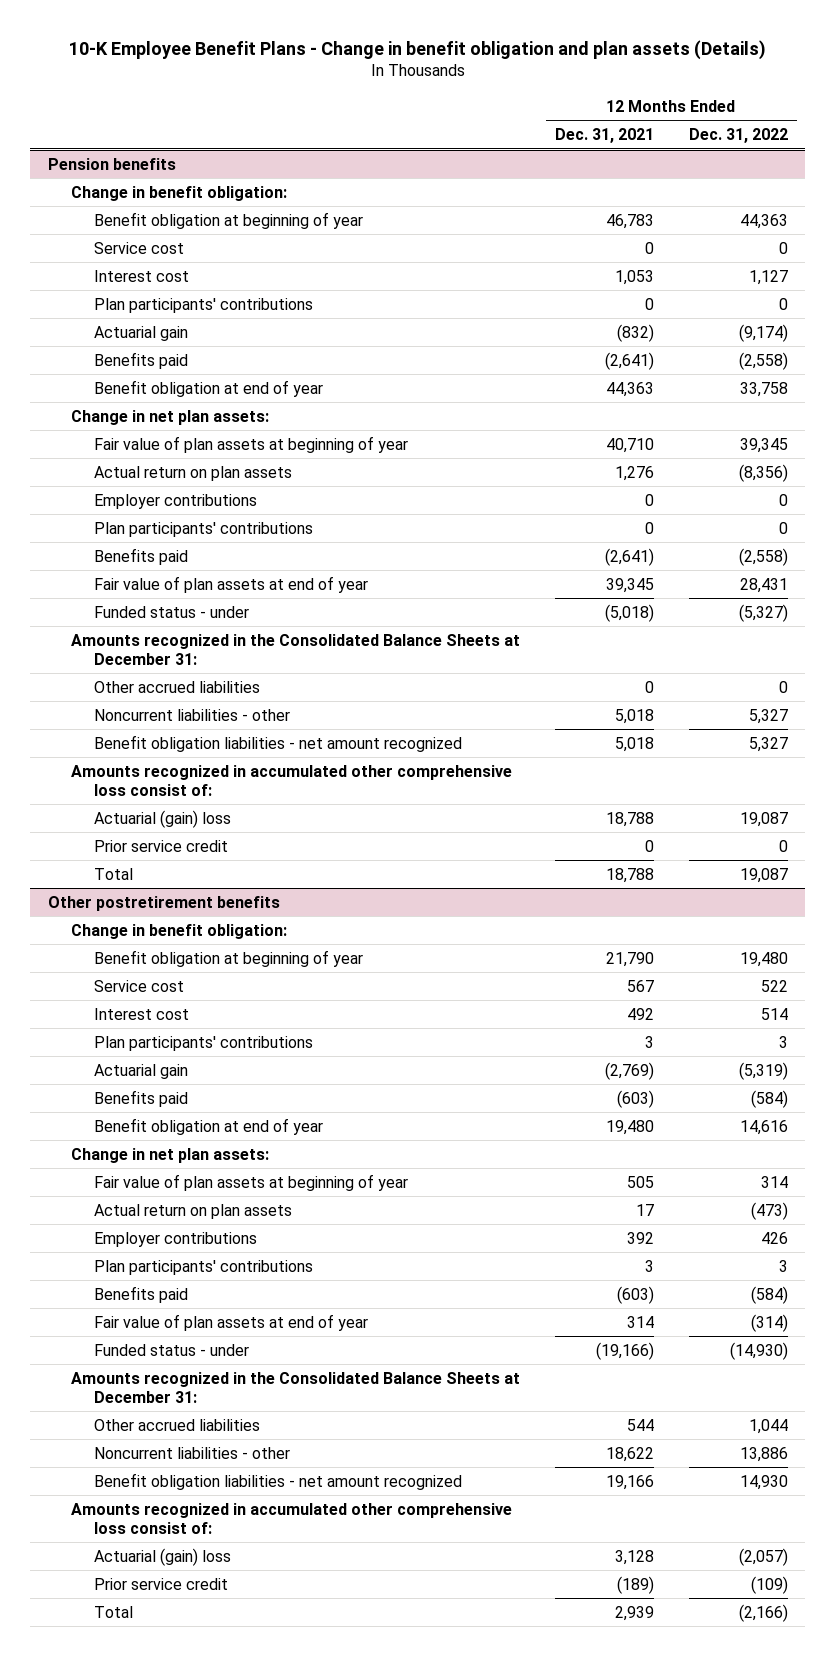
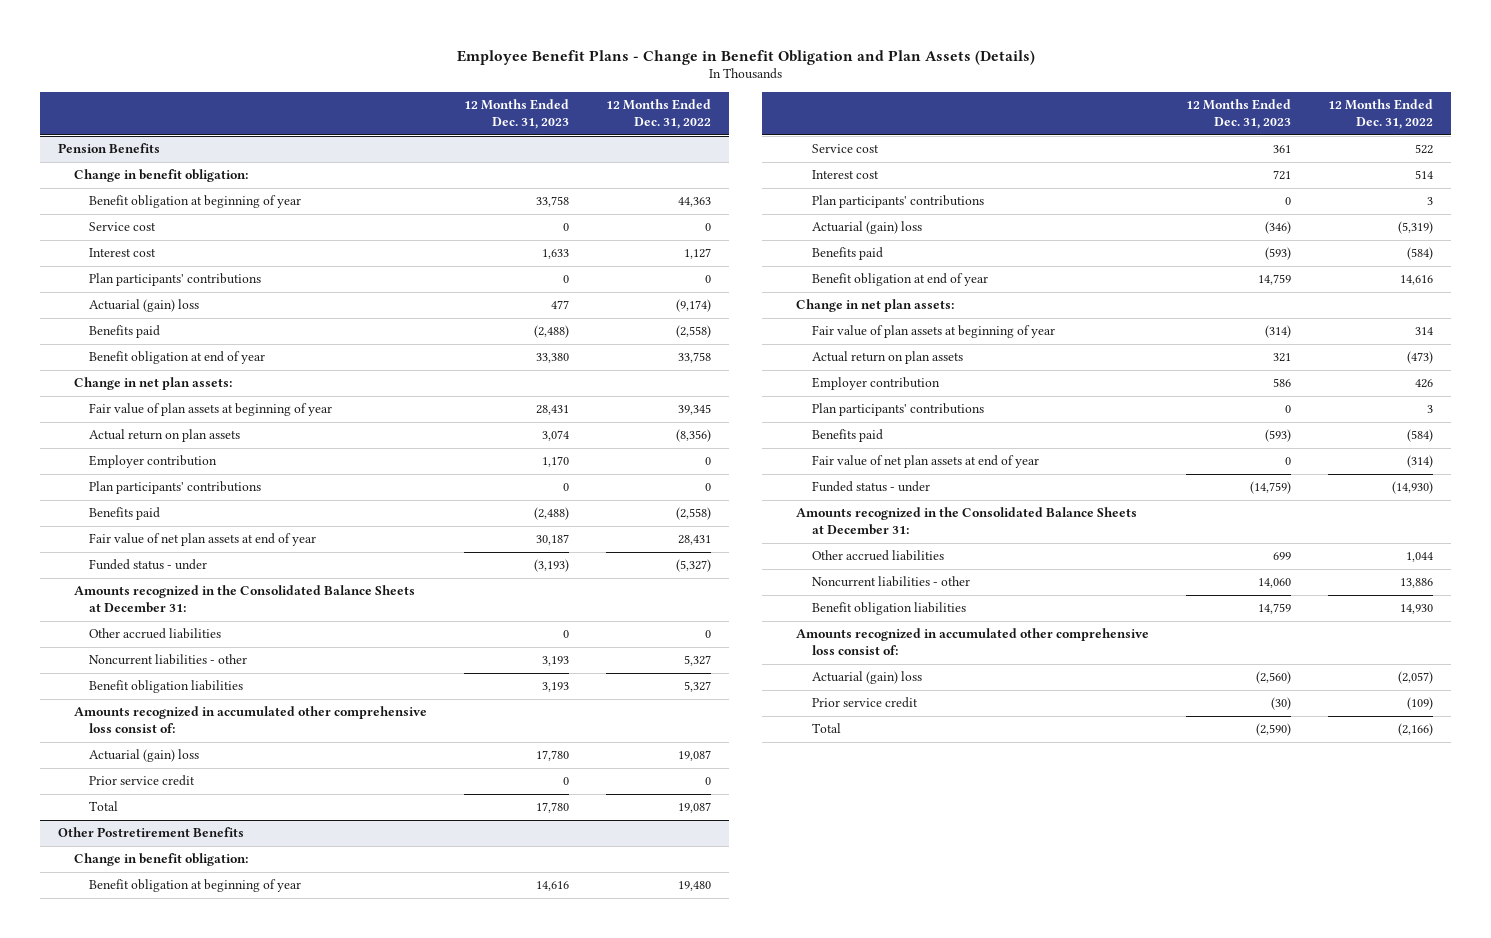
[68,39,766,60] 10-K Employee Benefit Plans - Change in benefit obligation and plan assets (Details) -> [456,49,1035,65] Employee Benefit Plans - Change in Benefit Obligation and Plan Assets (Details)
[554,128,654,144] Dec. 31, 2021 -> none
none -> [463,99,569,130] 12 Months Ended Dec. 31, 2023
[47,157,176,170] Pension benefits -> [58,143,161,154] Pension Benefits
[93,325,188,341] Actuarial gain -> [89,299,200,313] Actuarial (gain) loss
[93,493,257,509] Employer contributions -> [89,455,218,469] Employer contribution
[93,575,368,593] Fair value of plan assets at end of year -> [89,533,317,547] Fair value of net plan assets at end of year
[93,734,462,752] Benefit obligation liabilities - net amount recognized -> [89,680,244,694] Benefit obligation liabilities
[47,895,280,911] Other postretirement benefits -> [58,827,245,838] Other Postretirement Benefits
[93,1063,188,1079] Actuarial gain -> [811,221,922,235] Actuarial (gain) loss
[93,1231,257,1247] Employer contributions -> [811,377,940,391] Employer contribution
[93,1313,368,1331] Fair value of plan assets at end of year -> [811,455,1039,469] Fair value of net plan assets at end of year
[93,1472,462,1490] Benefit obligation liabilities - net amount recognized -> [811,602,966,616] Benefit obligation liabilities

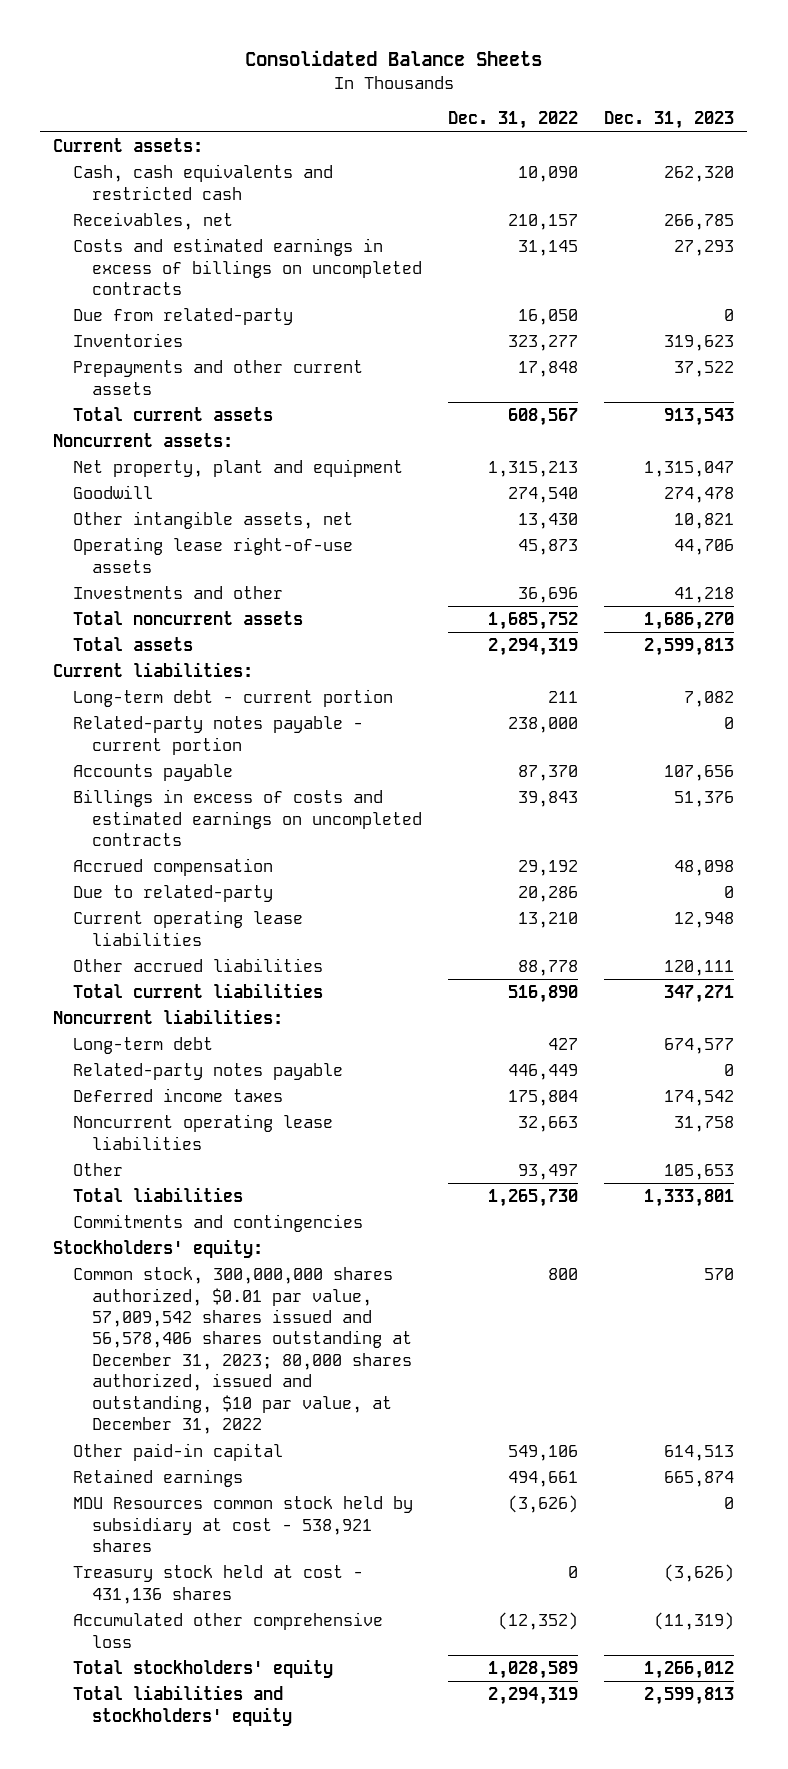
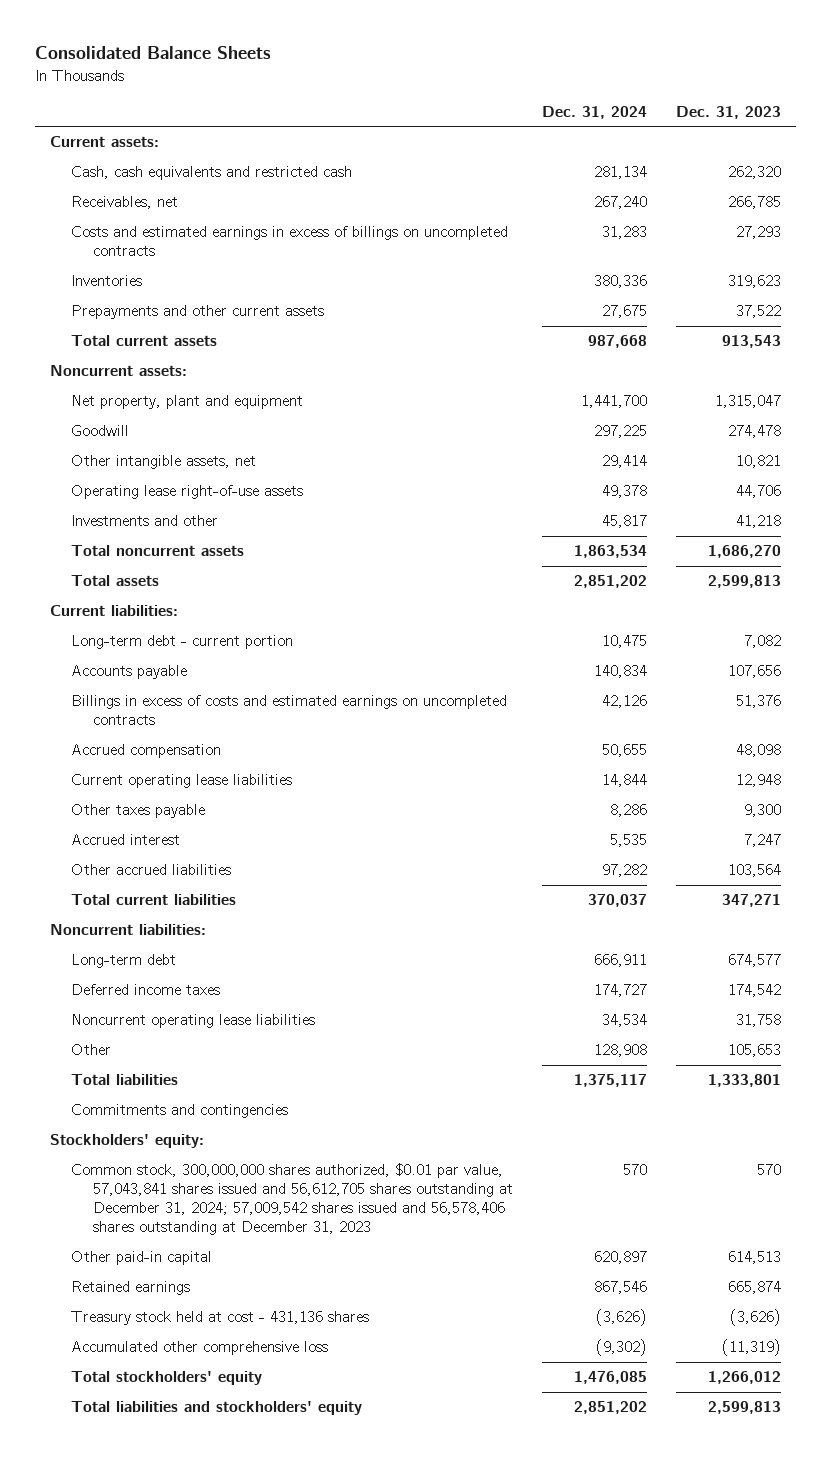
[447,111,578,130] Dec. 31, 2022 -> none
none -> [542,105,648,119] Dec. 31, 2024
[72,308,293,326] Due from related-party -> none
[72,716,363,755] Related-party notes payable - current portion -> none
[72,885,273,903] Due to related-party -> none
none -> [71,804,206,819] Other taxes payable
none -> [71,834,181,846] Accrued interest
[664,960,735,977] 120,111 -> [728,864,782,878] 103,564
[72,1063,343,1081] Related-party notes payable -> none
[72,1267,412,1435] Common stock, 300,000,000 shares authorized, $0.01 par value, 57,009,542 shares issued and 56,578,406 shares outstanding at December 31, 2023; 80,000 shares authorized, issued and outstanding, $10 par value, at December 31, 2022 -> [71,1163,513,1236] Common stock, 300,000,000 shares authorized, $0.01 par value, 57,043,841 shares issued and 56,612,705 shares outstanding at December 31, 2024; 57,009,542 shares issued and 56,578,406 shares outstanding at December 31, 2023
[72,1496,413,1552] MDU Resources common stock held by subsidiary at cost - 538,921 shares -> none

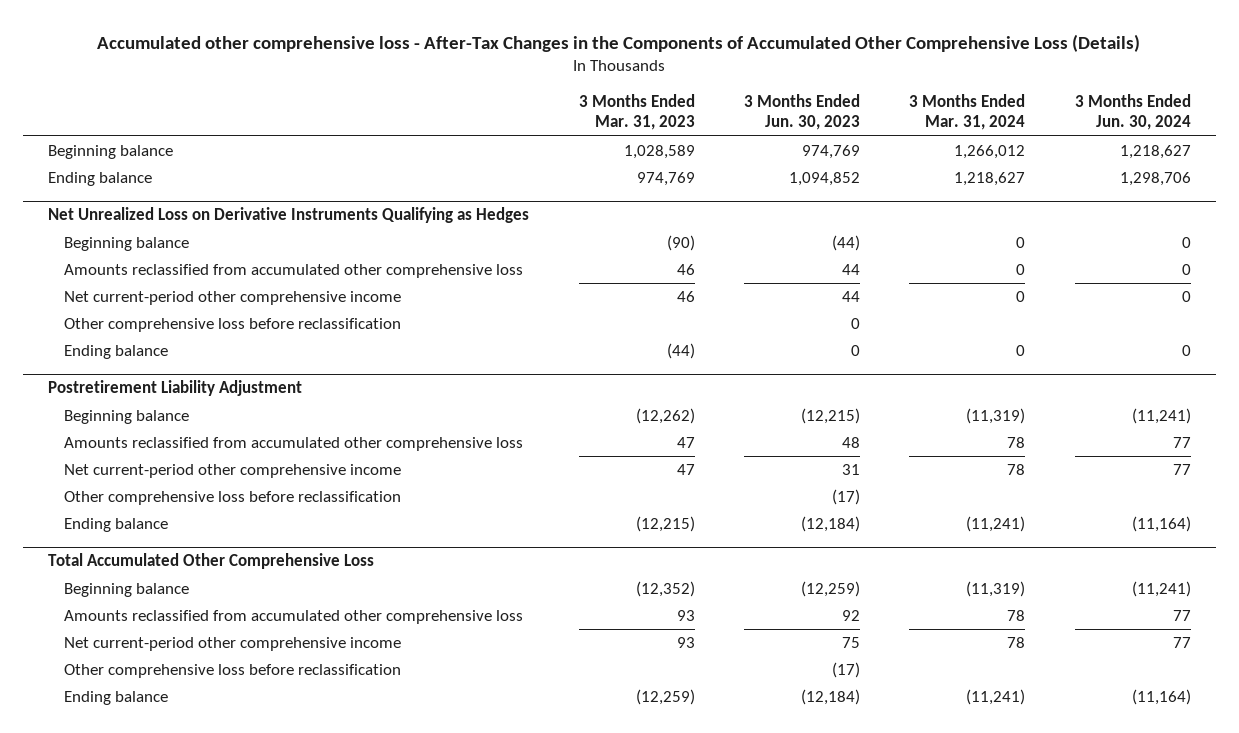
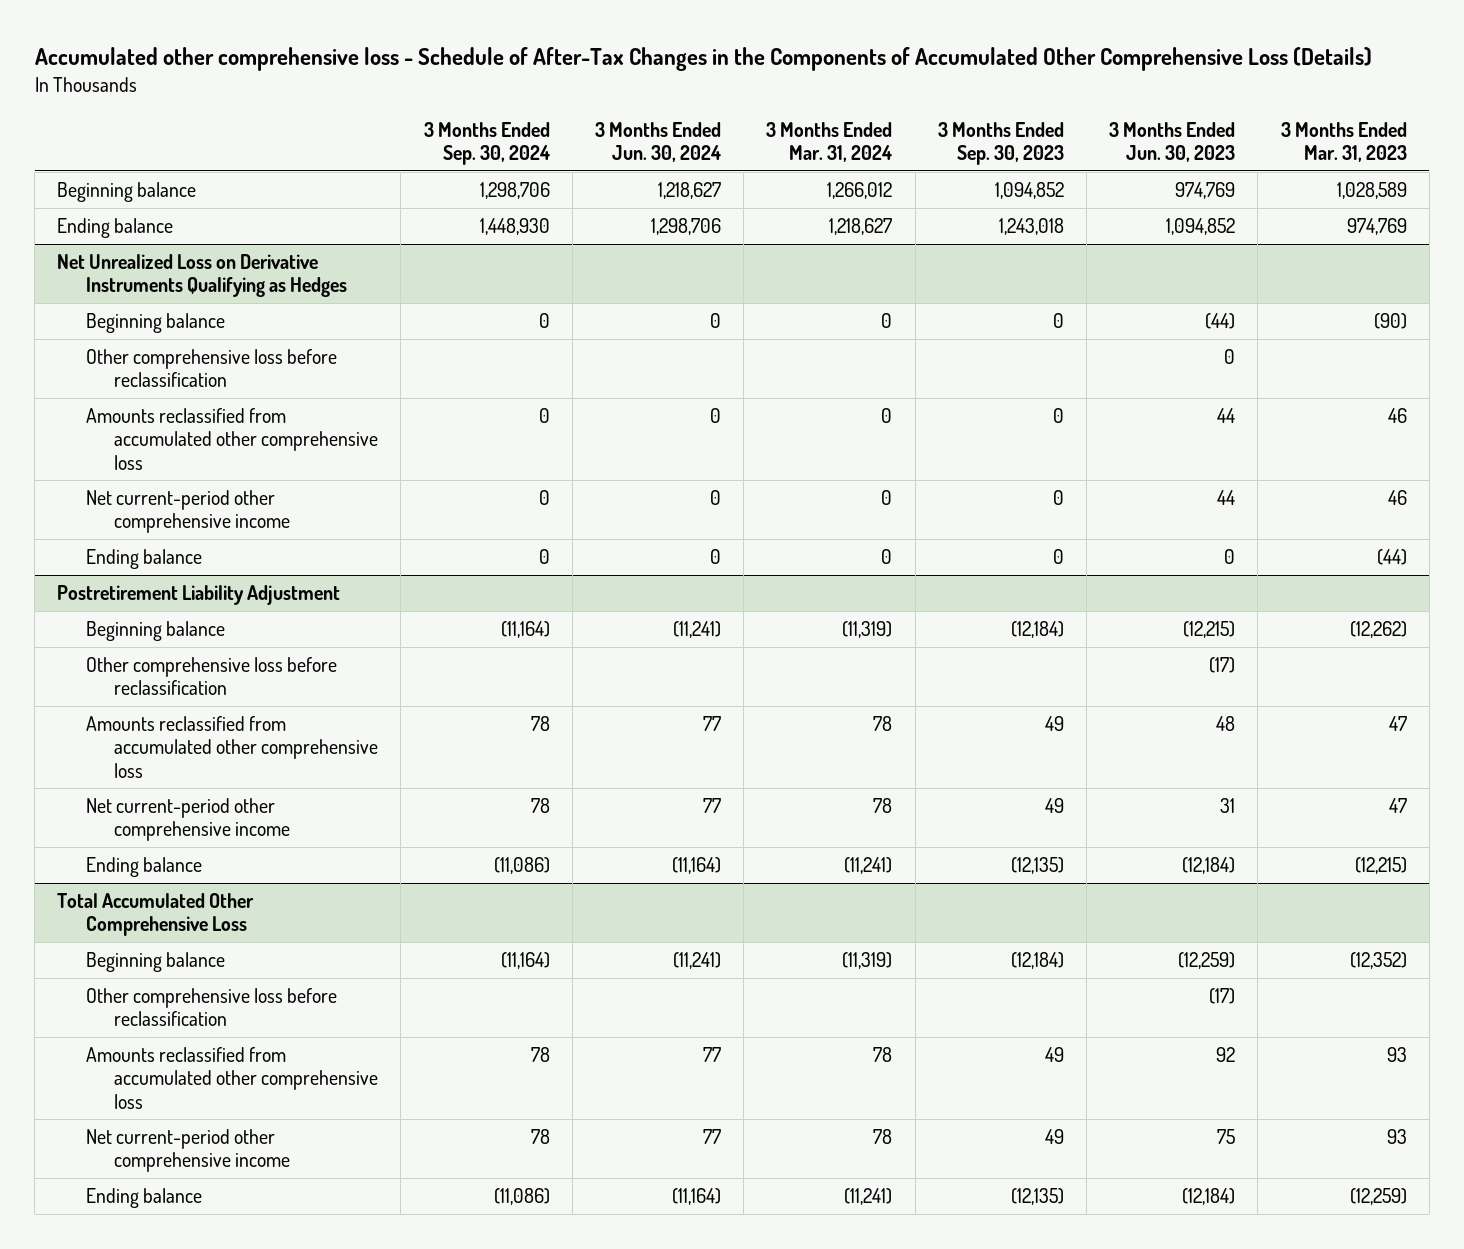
[97,33,1141,52] Accumulated other comprehensive loss - After-Tax Changes in the Components of Accumulated Other Comprehensive Loss (Details) -> [34,47,1372,72] Accumulated other comprehensive loss - Schedule of After-Tax Changes in the Components of Accumulated Other Comprehensive Loss (Details)
none -> [423,121,550,165] 3 Months Ended Sep. 30, 2024
none -> [937,121,1064,165] 3 Months Ended Sep. 30, 2023
[63,318,401,333] Other comprehensive loss before reclassification -> [85,349,337,388] Other comprehensive loss before reclassification
[63,491,401,506] Other comprehensive loss before reclassification -> [85,657,337,696] Other comprehensive loss before reclassification
[63,664,401,679] Other comprehensive loss before reclassification -> [85,988,337,1027] Other comprehensive loss before reclassification

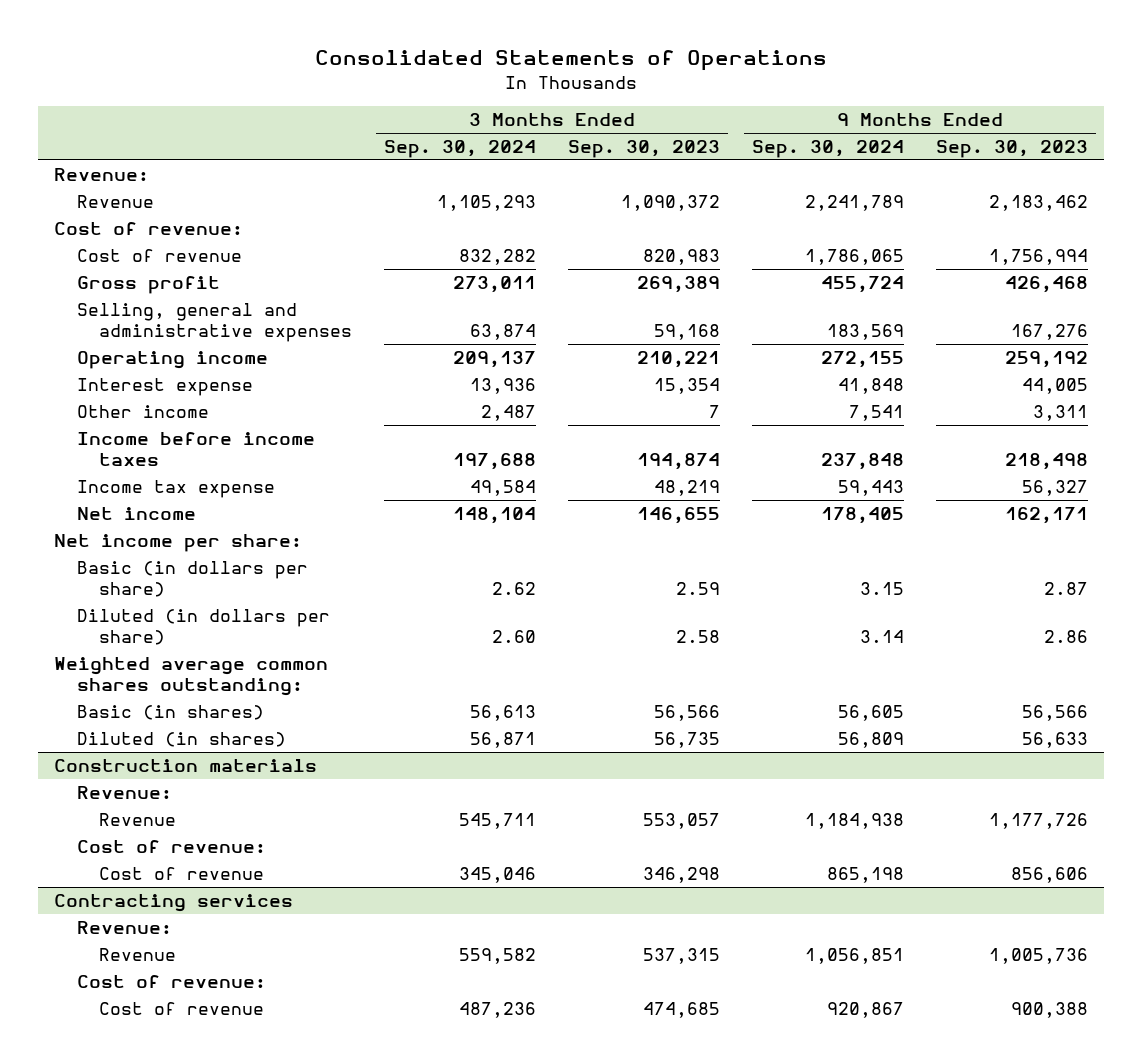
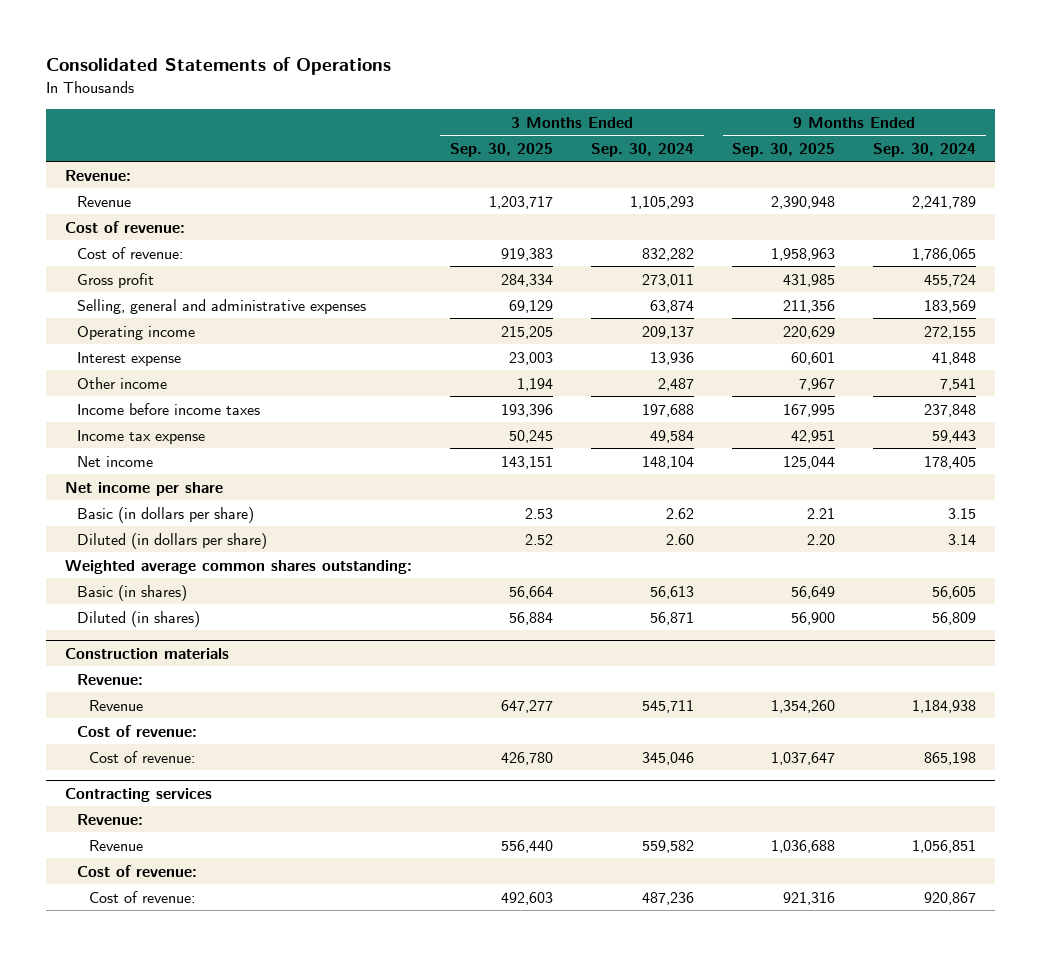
[568,140,721,159] Sep. 30, 2023 -> none
[935,140,1088,159] Sep. 30, 2023 -> none
none -> [450,142,554,157] Sep. 30, 2025
none -> [732,142,836,157] Sep. 30, 2025
[76,248,242,262] Cost of revenue -> [77,246,184,259] Cost of revenue:
[53,533,302,552] Net income per share: -> [64,481,223,496] Net income per share
[99,866,265,880] Cost of revenue -> [89,750,196,763] Cost of revenue:
[99,1001,265,1015] Cost of revenue -> [89,890,196,903] Cost of revenue:

